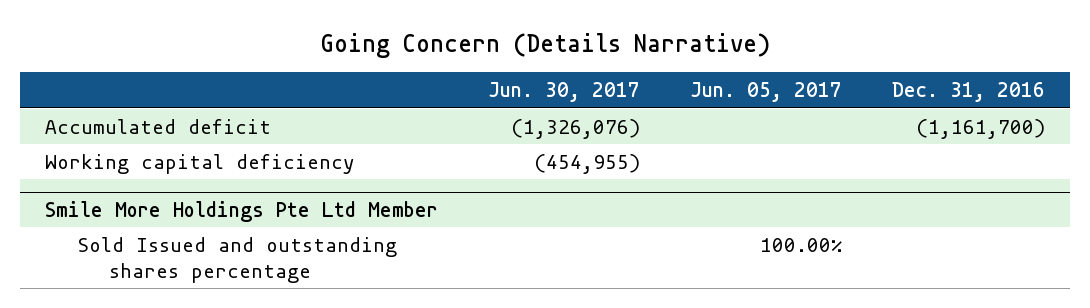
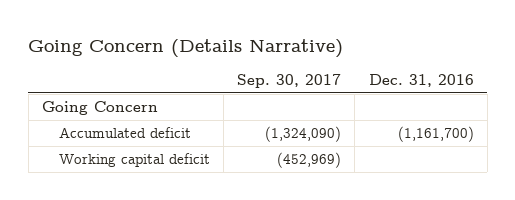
[487,82,640,103] Jun. 30, 2017 -> none
[690,82,843,103] Jun. 05, 2017 -> none
none -> [237,74,342,89] Sep. 30, 2017
none -> [41,101,158,116] Going Concern
[44,200,438,222] Smile More Holdings Pte Ltd Member -> none
[76,236,397,283] Sold Issued and outstanding shares percentage -> none
[44,153,355,174] Working capital deficiency -> [58,153,210,168] Working capital deficit

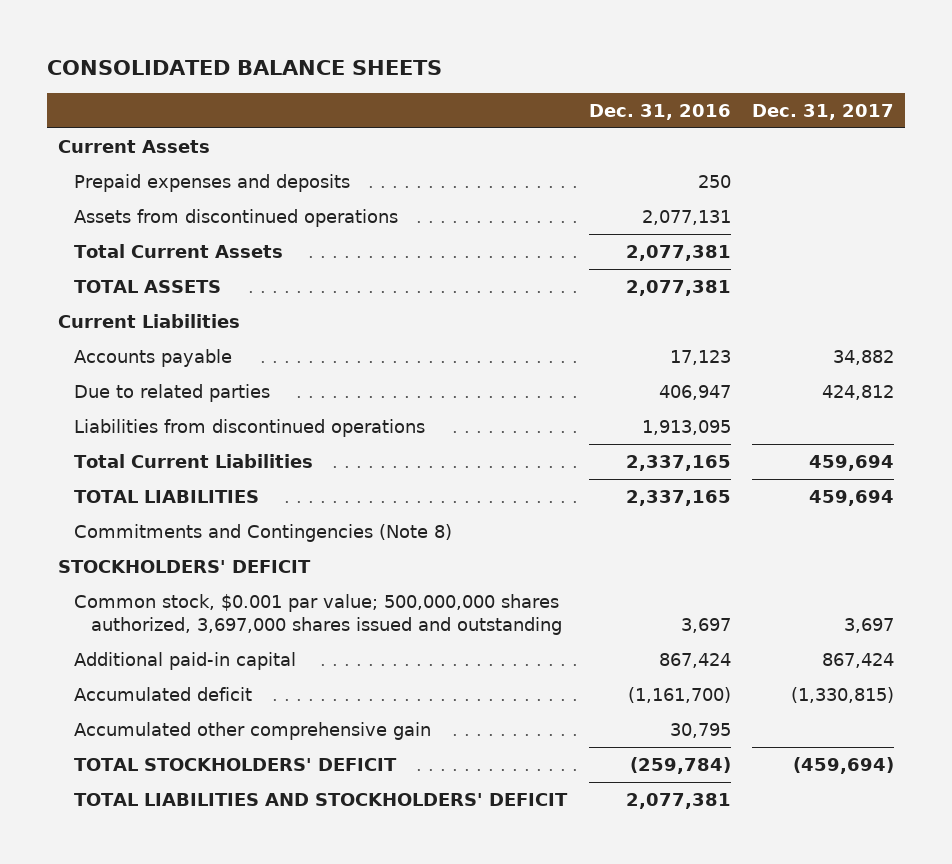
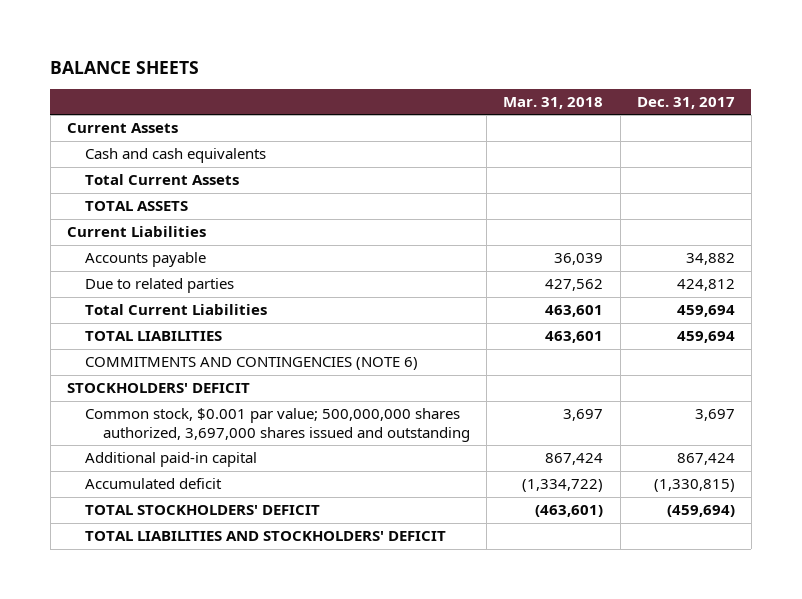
[46,60,442,76] CONSOLIDATED BALANCE SHEETS -> [50,60,200,74] BALANCE SHEETS
[588,104,731,121] Dec. 31, 2016 -> none
none -> [503,96,604,109] Mar. 31, 2018
[74,173,351,192] Prepaid expenses and deposits -> none
[74,208,399,227] Assets from discontinued operations -> none
none -> [84,148,266,164] Cash and cash equivalents
[74,418,426,437] Liabilities from discontinued operations -> none
[74,523,453,542] Commitments and Contingencies (Note 8) -> [84,357,418,371] COMMITMENTS AND CONTINGENCIES (NOTE 6)
[74,721,432,740] Accumulated other comprehensive gain -> none

